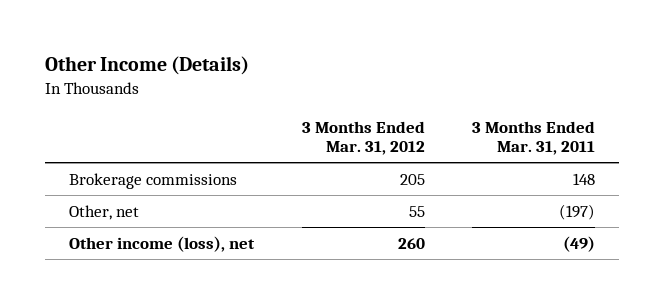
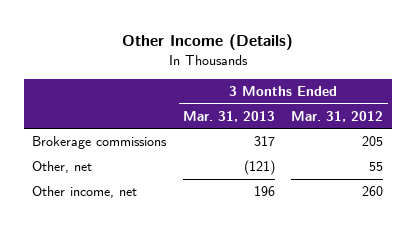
[472,120,596,156] 3 Months Ended Mar. 31, 2011 -> none
none -> [182,110,275,122] Mar. 31, 2013
[68,235,255,252] Other income (loss), net -> [32,186,138,199] Other income, net

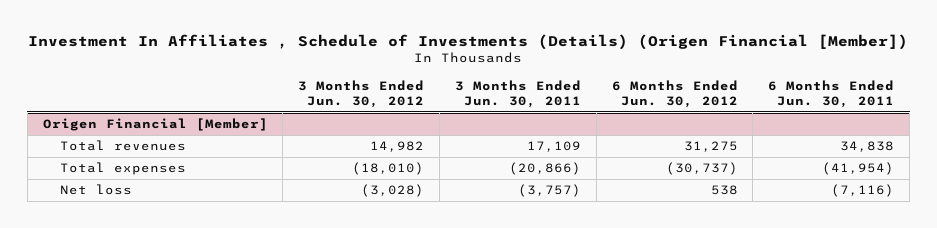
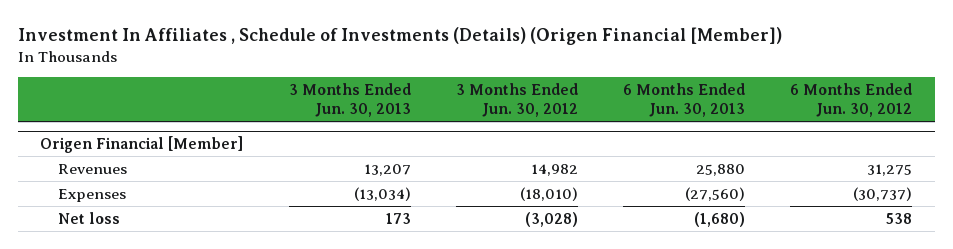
[454,79,581,108] 3 Months Ended Jun. 30, 2011 -> none
[768,79,895,108] 6 Months Ended Jun. 30, 2011 -> none
none -> [288,83,411,117] 3 Months Ended Jun. 30, 2013
none -> [623,83,746,117] 6 Months Ended Jun. 30, 2013
[59,140,186,152] Total revenues -> [58,163,128,174] Revenues
[59,162,186,176] Total expenses -> [58,188,127,202] Expenses

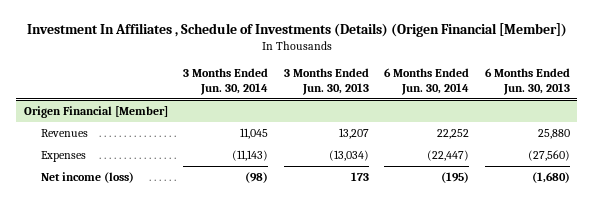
[455,83,578,117] 3 Months Ended Jun. 30, 2012 -> none
[790,83,913,117] 6 Months Ended Jun. 30, 2012 -> none
none -> [183,68,269,95] 3 Months Ended Jun. 30, 2014
none -> [384,68,470,95] 6 Months Ended Jun. 30, 2014
[58,211,121,224] Net loss -> [40,171,134,183] Net income (loss)

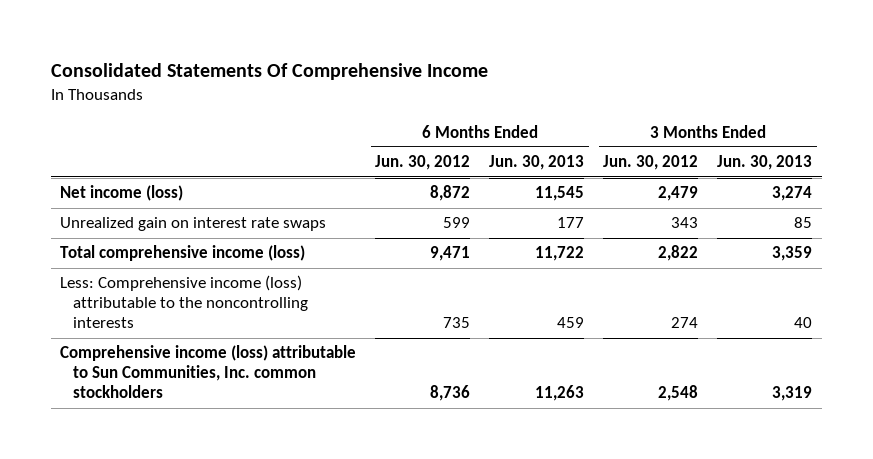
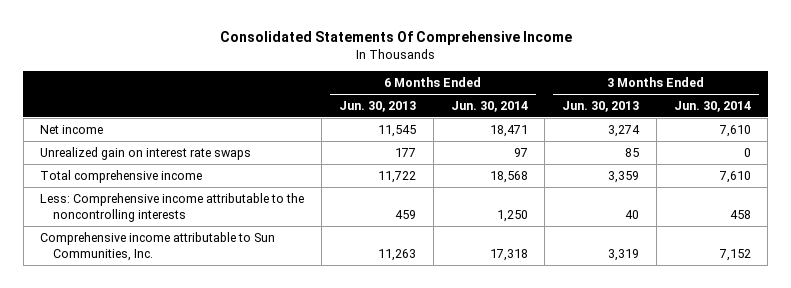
[375,155,471,171] Jun. 30, 2012 -> none
[603,155,699,171] Jun. 30, 2012 -> none
none -> [450,100,528,112] Jun. 30, 2014
none -> [673,100,751,112] Jun. 30, 2014
[60,185,184,202] Net income (loss) -> [40,124,104,134] Net income
[60,245,306,262] Total comprehensive income (loss) -> [40,169,203,183] Total comprehensive income
[60,275,309,329] Less: Comprehensive income (loss) attributable to the noncontrolling interests -> [40,192,305,222] Less: Comprehensive income attributable to the noncontrolling interests
[60,345,357,399] Comprehensive income (loss) attributable to Sun Communities, Inc. common stockholders -> [40,231,276,261] Comprehensive income attributable to Sun Communities, Inc.

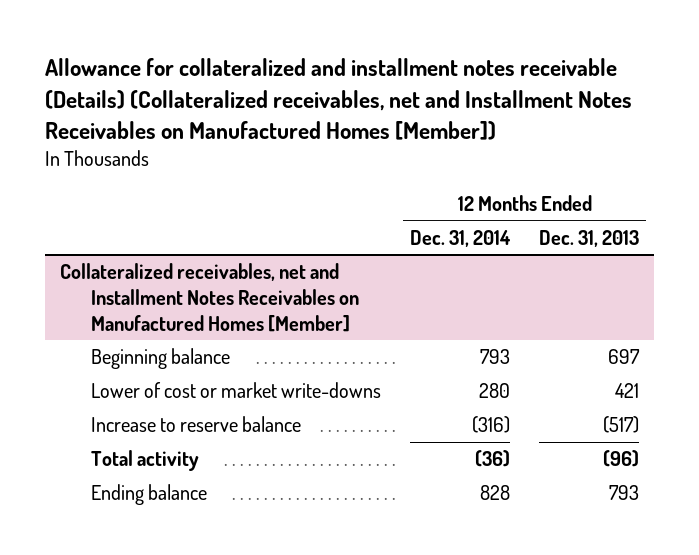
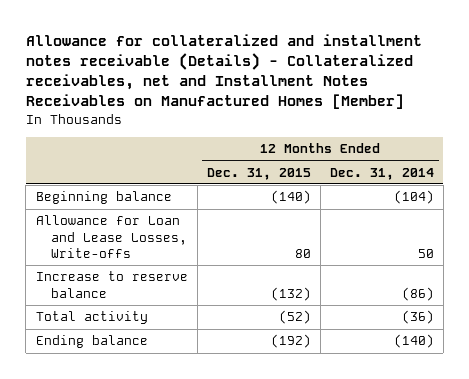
[45,58,633,140] Allowance for collateralized and installment notes receivable (Details) (Collateralized receivables, net and Installment Notes Receivables on Manufactured Homes [Member]) -> [25,34,422,110] Allowance for collateralized and installment notes receivable (Details) - Collateralized receivables, net and Installment Notes Receivables on Manufactured Homes [Member]
[539,229,640,247] Dec. 31, 2013 -> none
none -> [206,167,311,180] Dec. 31, 2015
[59,263,360,332] Collateralized receivables, net and Installment Notes Receivables on Manufactured Homes [Member] -> none
[91,382,382,399] Lower of cost or market write-downs -> none
[480,349,511,365] 793 -> [393,190,434,205] (104)
none -> [35,215,187,259] Allowance for Loan and Lease Losses, Write-offs
[472,416,511,434] (316) -> [401,286,434,301] (86)
[480,485,511,501] 828 -> [393,334,434,349] (140)

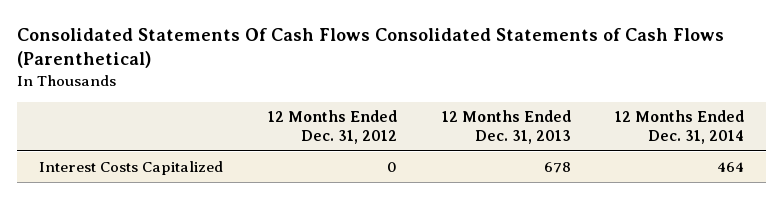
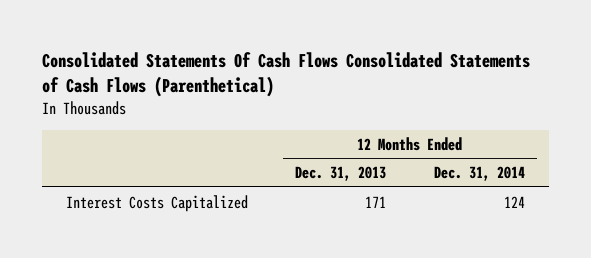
[267,109,397,145] 12 Months Ended Dec. 31, 2012 -> none
[543,162,571,174] 678 -> [365,195,387,208] 171
[717,162,745,173] 464 -> [503,195,525,208] 124

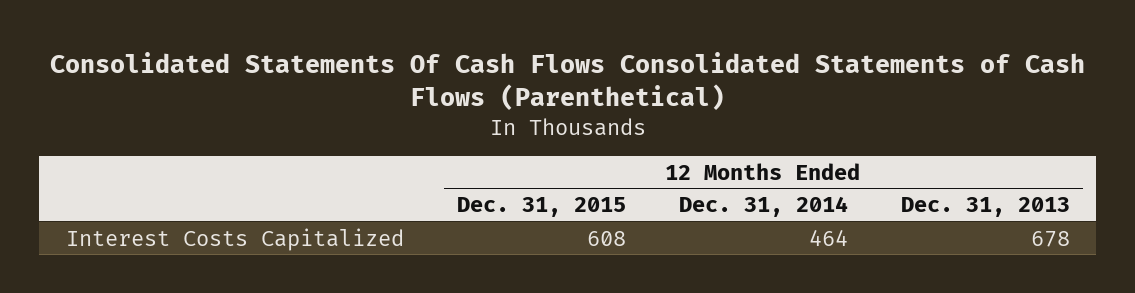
none -> [456,197,626,218] Dec. 31, 2015
[365,195,387,208] 171 -> [1030,230,1070,247] 678
[503,195,525,208] 124 -> [808,229,848,246] 464

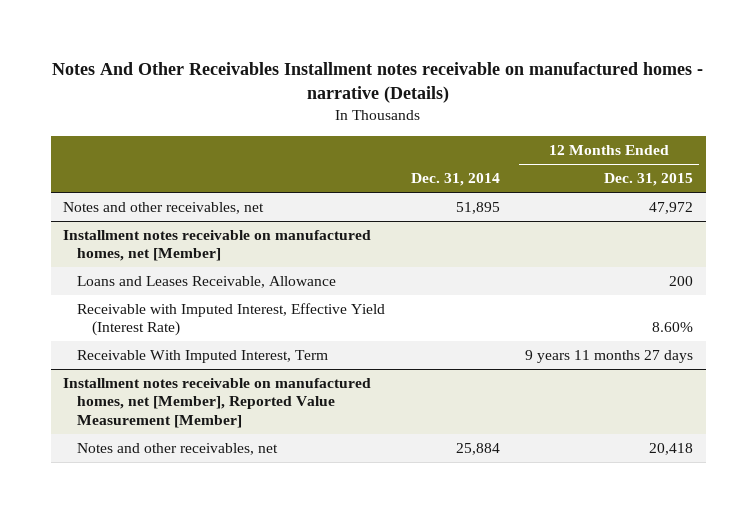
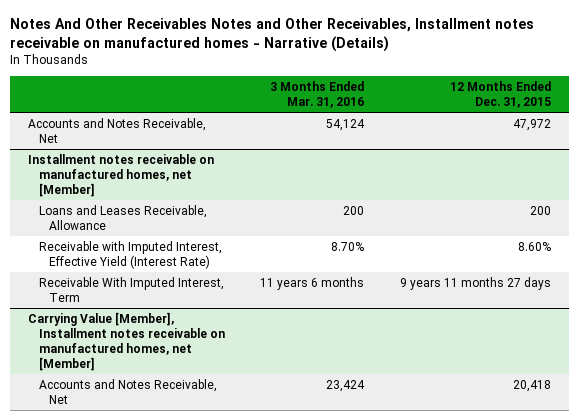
[52,61,704,104] Notes And Other Receivables Installment notes receivable on manufactured homes - narrative (Details) -> [10,18,535,52] Notes And Other Receivables Notes and Other Receivables, Installment notes receivable on manufactured homes - Narrative (Details)
[410,173,500,187] Dec. 31, 2014 -> none
none -> [270,80,365,109] 3 Months Ended Mar. 31, 2016
[63,202,265,215] Notes and other receivables, net -> [28,117,207,143] Accounts and Notes Receivable, Net
[63,378,372,428] Installment notes receivable on manufactured homes, net [Member], Reported Value Measurement [Member] -> [28,311,225,372] Carrying Value [Member], Installment notes receivable on manufactured homes, net [Member]
[77,443,279,456] Notes and other receivables, net -> [38,378,217,404] Accounts and Notes Receivable, Net

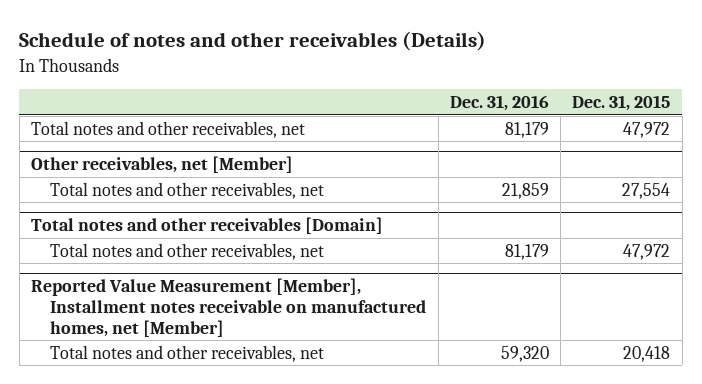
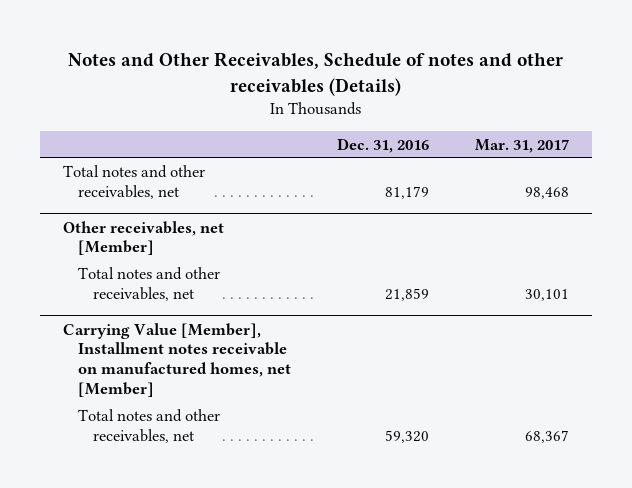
[19,31,487,52] Schedule of notes and other receivables (Details) -> [67,51,563,96] Notes and Other Receivables, Schedule of notes and other receivables (Details)
[572,95,671,112] Dec. 31, 2015 -> none
none -> [474,138,569,153] Mar. 31, 2017
[31,217,384,235] Total notes and other receivables [Domain] -> none
[50,242,325,260] Total notes and other receivables, net -> none
[31,278,427,337] Reported Value Measurement [Member], Installment notes receivable on manufactured homes, net [Member] -> [62,322,292,398] Carrying Value [Member], Installment notes receivable on manufactured homes, net [Member]

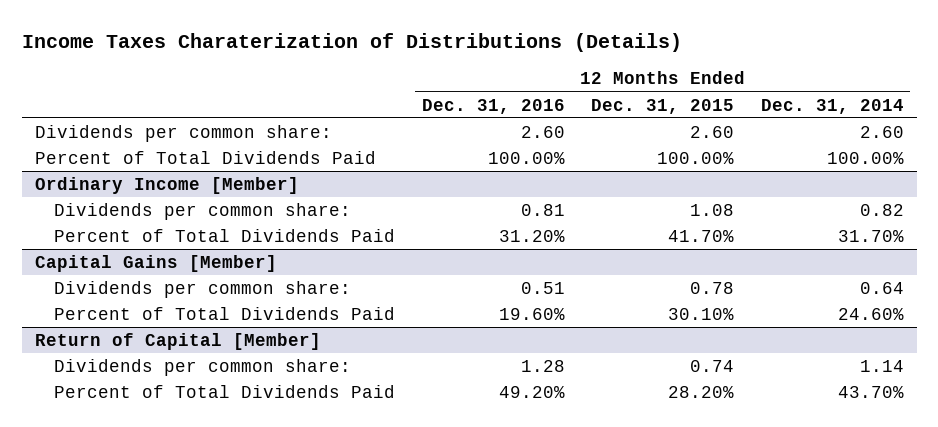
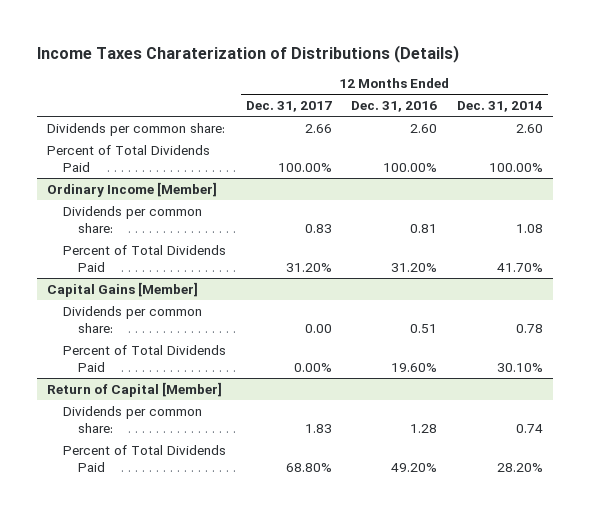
[591,98,735,114] Dec. 31, 2015 -> none
none -> [245,101,332,113] Dec. 31, 2017
[859,203,904,216] 0.82 -> [516,224,544,234] 1.08
[837,229,904,242] 31.70% -> [497,263,544,273] 41.70%
[859,281,904,294] 0.64 -> [516,324,544,334] 0.78
[837,307,904,320] 24.60% -> [497,363,544,373] 30.10%
[859,359,904,372] 1.14 -> [516,424,544,434] 0.74
[837,385,904,398] 43.70% -> [497,463,544,473] 28.20%

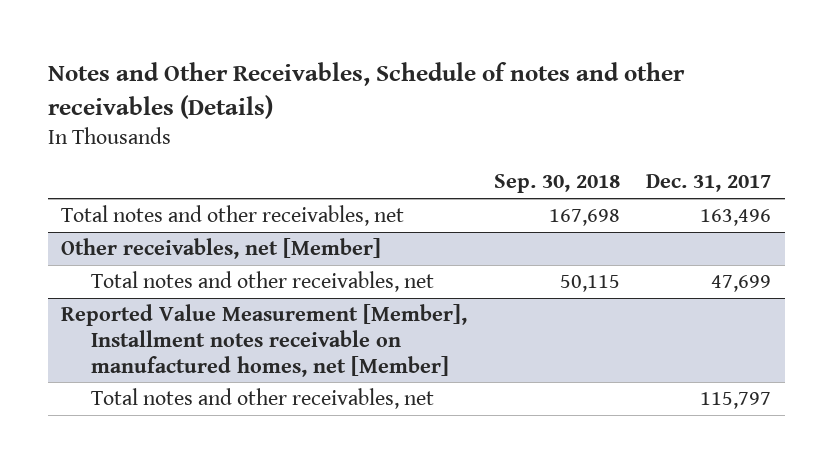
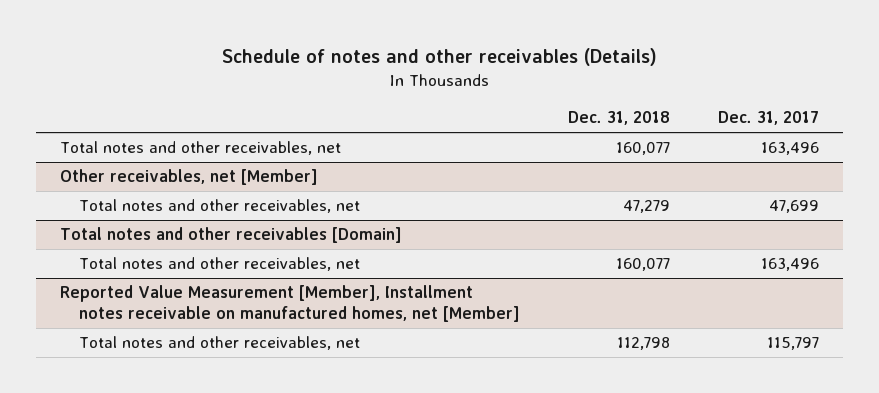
[47,62,685,119] Notes and Other Receivables, Schedule of notes and other receivables (Details) -> [221,47,657,66] Schedule of notes and other receivables (Details)
[493,174,620,194] Sep. 30, 2018 -> none
none -> [567,111,670,126] Dec. 31, 2018
none -> [60,227,403,244] Total notes and other receivables [Domain]
none -> [78,257,360,272] Total notes and other receivables, net

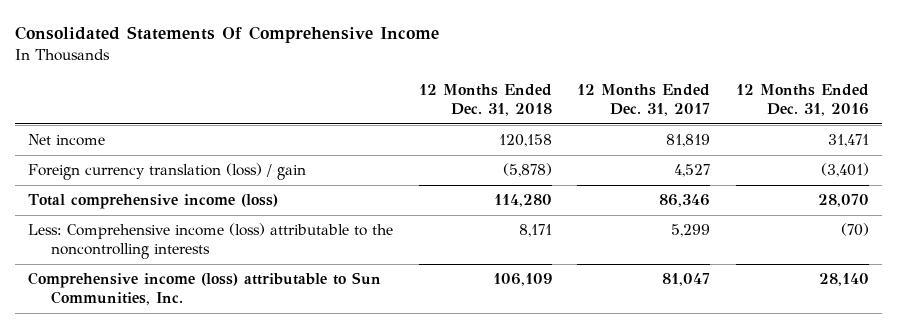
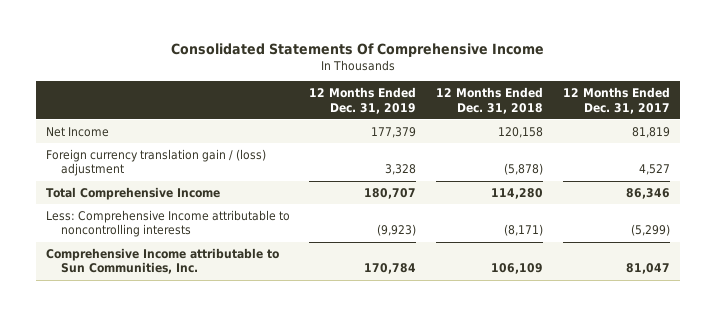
[735,84,869,116] 12 Months Ended Dec. 31, 2016 -> none
none -> [309,87,417,114] 12 Months Ended Dec. 31, 2019
[27,134,105,147] Net income -> [45,126,109,137] Net Income
[27,163,306,181] Foreign currency translation (loss) / gain -> [45,148,266,177] Foreign currency translation gain / (loss) adjustment
[27,194,278,210] Total comprehensive income (loss) -> [45,186,220,200] Total Comprehensive Income
[27,223,393,259] Less: Comprehensive income (loss) attributable to the noncontrolling interests -> [45,209,290,238] Less: Comprehensive Income attributable to noncontrolling interests
[518,224,552,238] 8,171 -> [504,224,544,237] (8,171)
[671,224,711,238] 5,299 -> [630,224,670,237] (5,299)
[27,272,381,305] Comprehensive income (loss) attributable to Sun Communities, Inc. -> [45,247,279,275] Comprehensive Income attributable to Sun Communities, Inc.

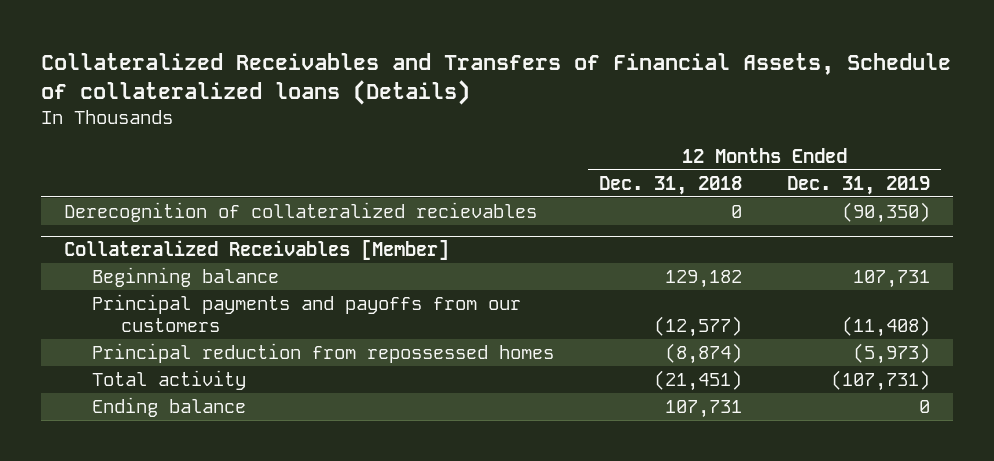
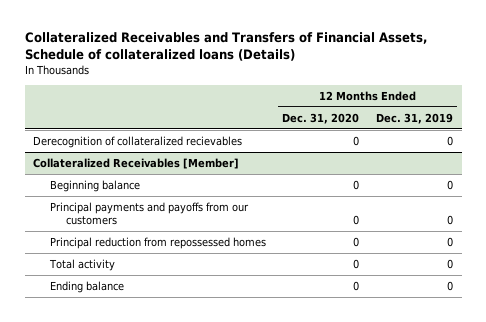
[599,175,743,195] Dec. 31, 2018 -> none
none -> [282,112,360,124] Dec. 31, 2020
[842,201,931,223] (90,350) -> [447,135,454,146] 0
[853,269,931,288] 107,731 -> [447,179,454,190] 0
[842,316,931,338] (11,408) -> [447,215,454,226] 0
[853,342,931,364] (5,973) -> [447,236,454,247] 0
[831,369,931,391] (107,731) -> [447,258,454,269] 0

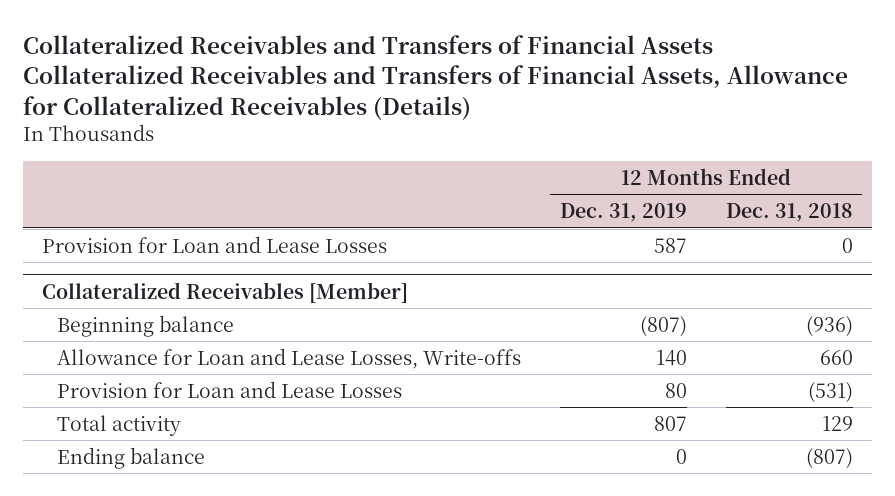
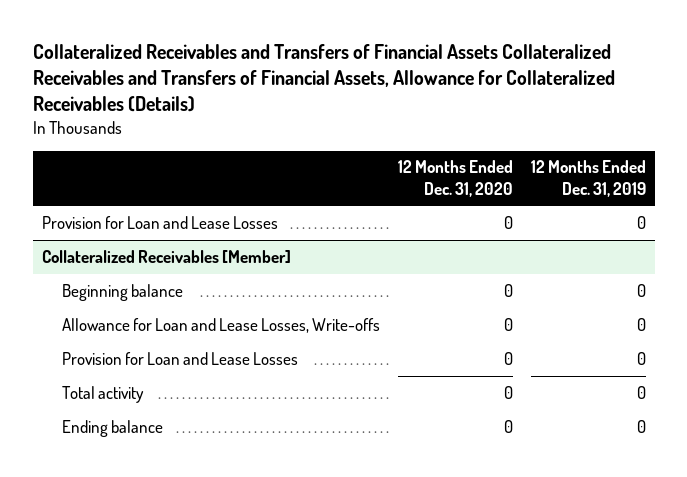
[725,203,853,223] Dec. 31, 2018 -> none
none -> [397,160,513,197] 12 Months Ended Dec. 31, 2020
[653,237,687,253] 587 -> [636,215,646,229] 0
[639,315,687,337] (807) -> [636,283,646,297] 0
[655,349,687,366] 140 -> [636,317,646,331] 0
[664,382,687,398] 80 -> [636,351,646,365] 0
[653,415,687,431] 807 -> [636,385,646,399] 0

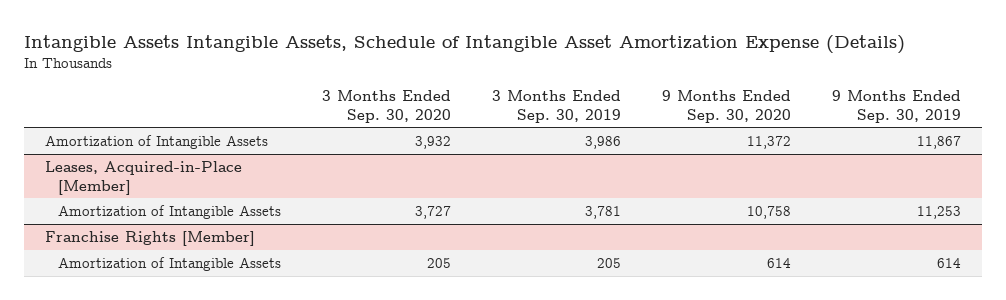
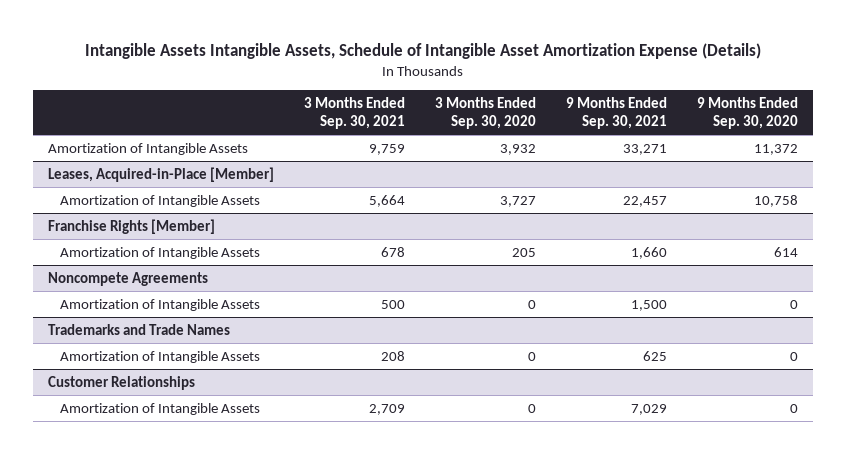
[491,90,621,123] 3 Months Ended Sep. 30, 2019 -> none
[832,90,962,123] 9 Months Ended Sep. 30, 2019 -> none
none -> [304,96,406,130] 3 Months Ended Sep. 30, 2021
none -> [566,96,668,130] 9 Months Ended Sep. 30, 2021
none -> [48,271,209,286] Noncompete Agreements
none -> [60,298,261,311] Amortization of Intangible Assets
none -> [48,323,231,335] Trademarks and Trade Names
none -> [60,350,261,363] Amortization of Intangible Assets
none -> [48,375,196,390] Customer Relationships
none -> [60,402,261,415] Amortization of Intangible Assets

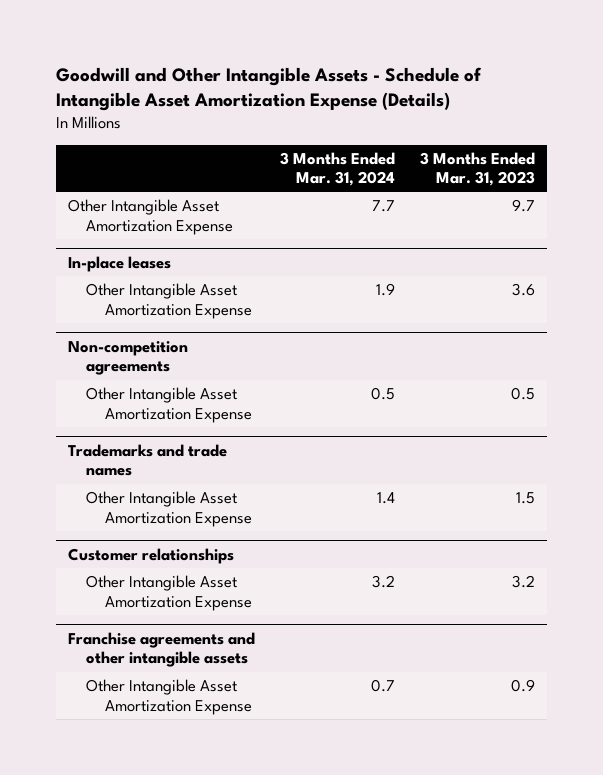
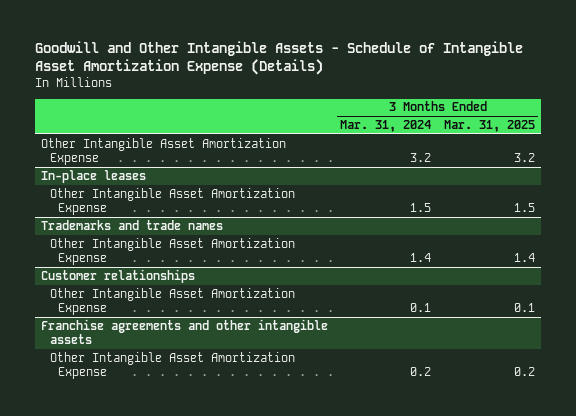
[419,151,535,187] 3 Months Ended Mar. 31, 2023 -> none
none -> [443,120,535,133] Mar. 31, 2025
[371,199,395,212] 7.7 -> [410,152,432,162] 3.2
[68,340,189,376] Non-competition agreements -> none
[86,386,252,423] Other Intangible Asset Amortization Expense -> none
[375,282,395,296] 1.9 -> [410,202,432,212] 1.5
[371,574,395,588] 3.2 -> [410,302,432,312] 0.1
[370,678,395,692] 0.7 -> [410,366,432,376] 0.2

